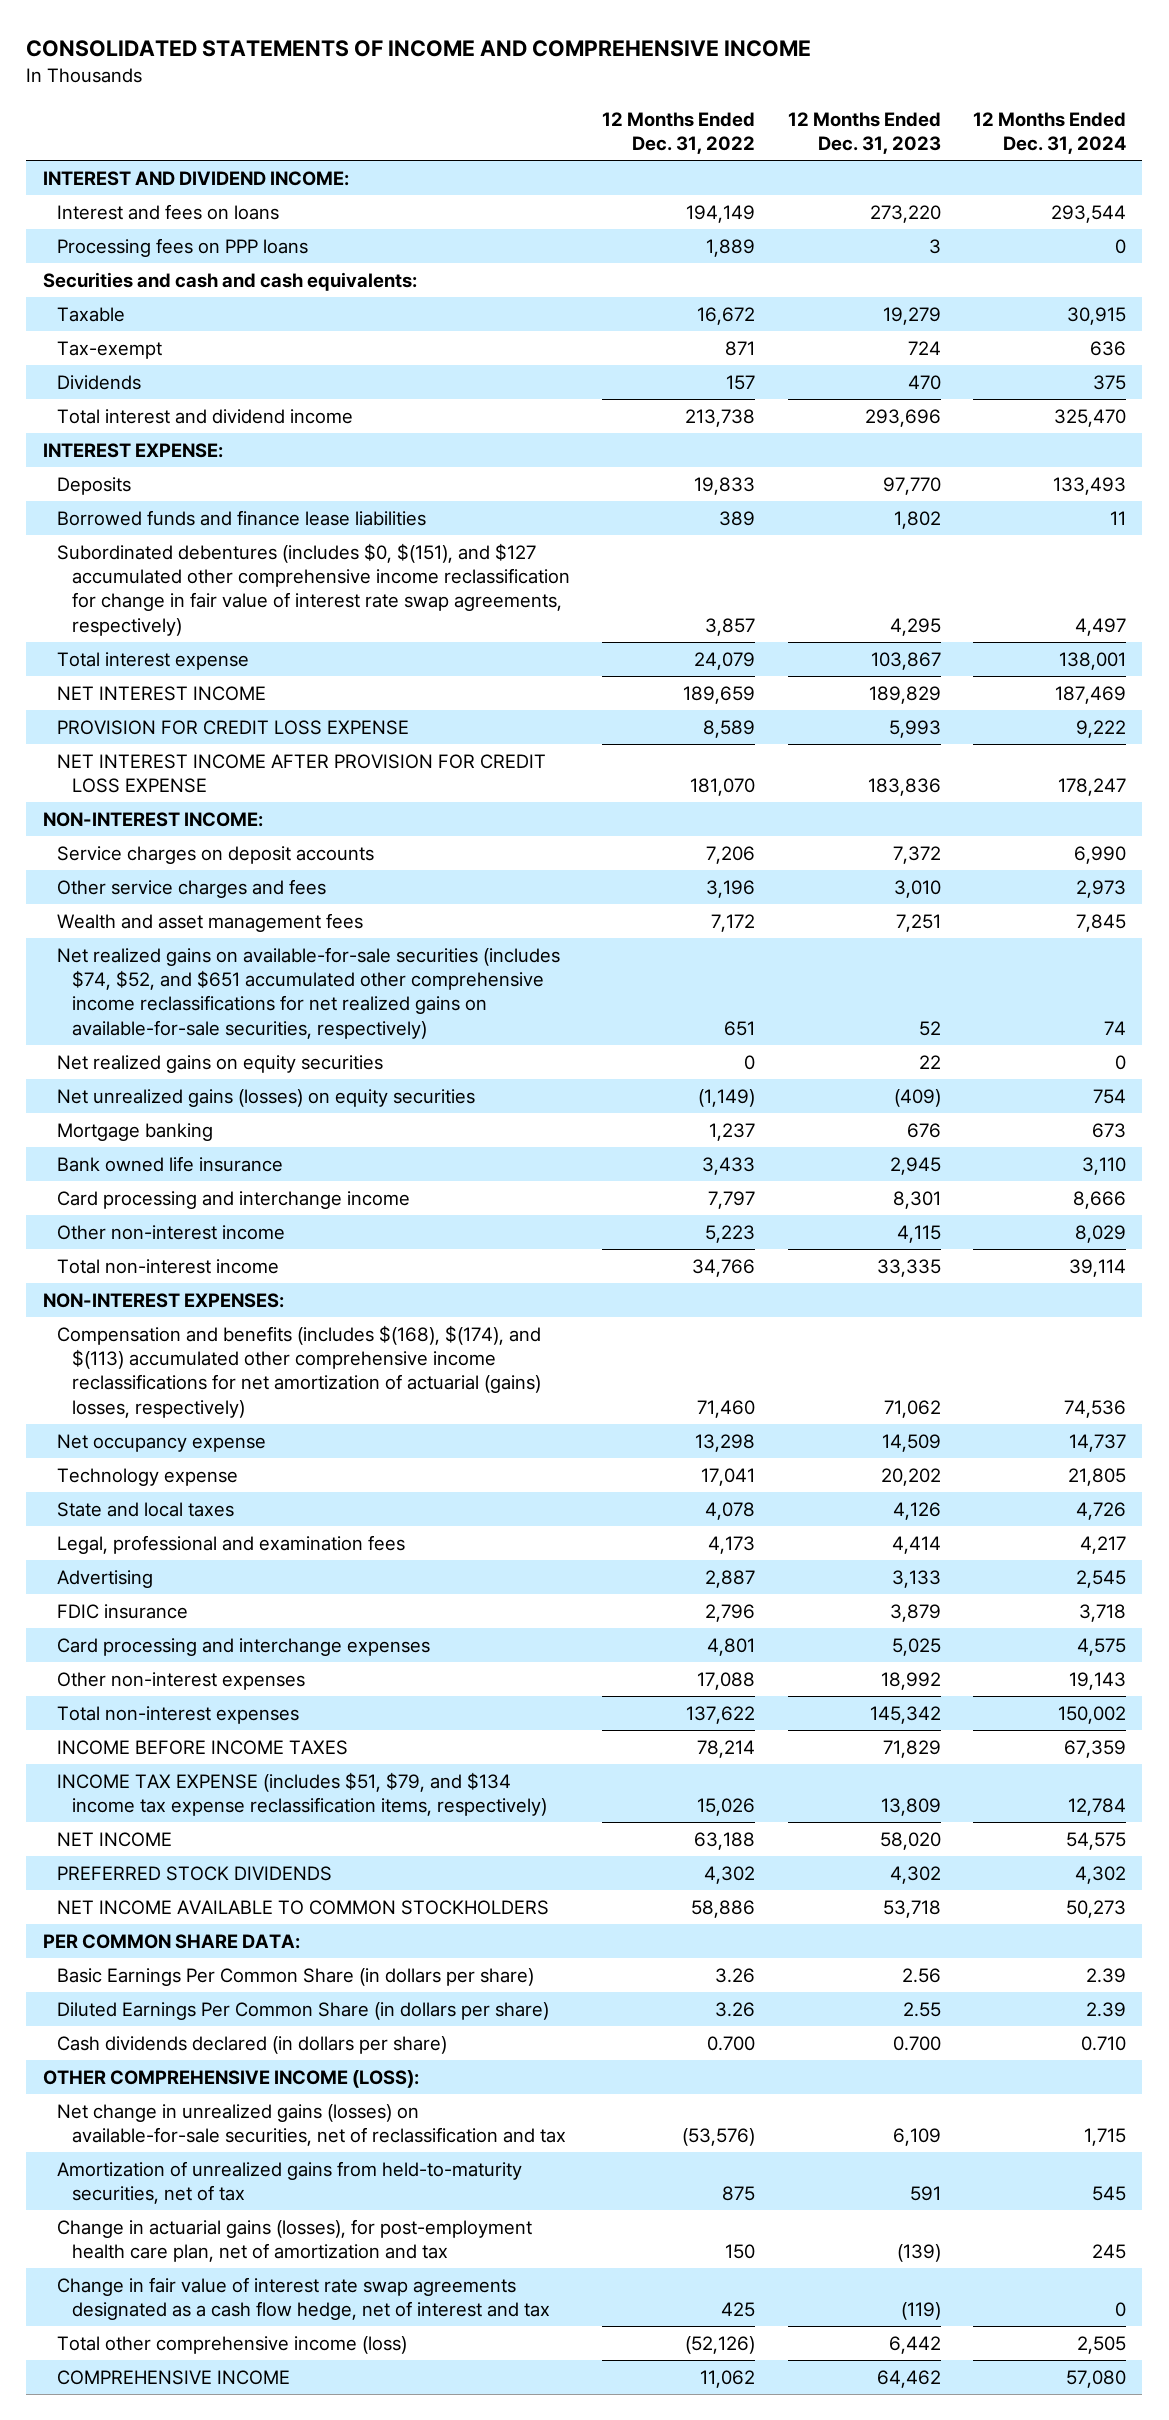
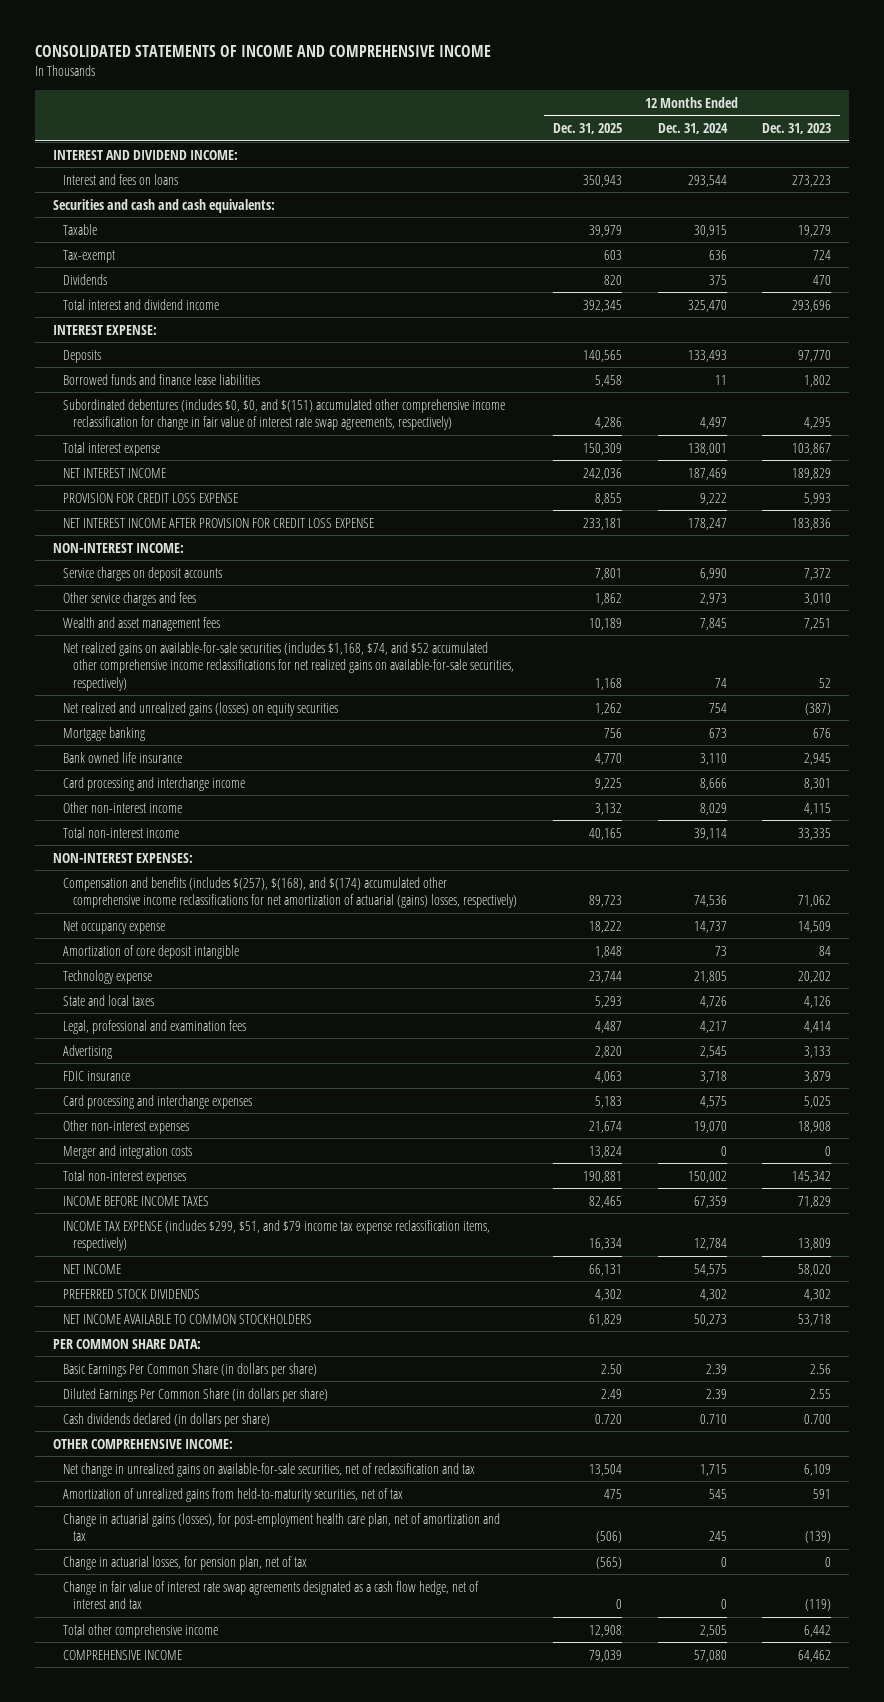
[602,111,756,154] 12 Months Ended Dec. 31, 2022 -> none
none -> [553,123,623,135] Dec. 31, 2025
[57,237,309,257] Processing fees on PPP loans -> none
[869,204,941,223] 273,220 -> [792,174,832,187] 273,223
[57,542,571,636] Subordinated debentures (includes $0, $(151), and $127 accumulated other comprehensive income reclassification for change in fair value of interest rate swap agreements, respectively) -> [63,398,506,431] Subordinated debentures (includes $0, $0, and $(151) accumulated other comprehensive income reclassification for change in fair value of interest rate swap agreements, respectively)
[57,1054,384,1073] Net realized gains on equity securities -> none
[57,946,561,1039] Net realized gains on available-for-sale securities (includes $74, $52, and $651 accumulated other comprehensive income reclassifications for net realized gains on available-for-sale securities, respectively) -> [63,641,515,691] Net realized gains on available-for-sale securities (includes $1,168, $74, and $52 accumulated other comprehensive income reclassifications for net realized gains on available-for-sale securities, respectively)
[57,1088,476,1107] Net unrealized gains (losses) on equity securities -> [63,701,339,716] Net realized and unrealized gains (losses) on equity securities
[893,1088,941,1107] (409) -> [805,702,832,715] (387)
[57,1324,542,1418] Compensation and benefits (includes $(168), $(174), and $(113) accumulated other comprehensive income reclassifications for net amortization of actuarial (gains) losses, respectively) -> [63,876,518,909] Compensation and benefits (includes $(257), $(168), and $(174) accumulated other comprehensive income reclassifications for net amortization of actuarial (gains) losses, respectively)
none -> [63,944,240,959] Amortization of core deposit intangible
[880,1671,941,1690] 18,992 -> [798,1120,832,1133] 18,908
[1068,1671,1126,1690] 19,143 -> [693,1120,727,1133] 19,070
none -> [63,1144,193,1159] Merger and integration costs
[57,1771,548,1817] INCOME TAX EXPENSE (includes $51, $79, and $134 income tax expense reclassification items, respectively) -> [63,1219,491,1252] INCOME TAX EXPENSE (includes $299, $51, and $79 income tax expense reclassification items, respectively)
[42,2069,419,2088] OTHER COMPREHENSIVE INCOME (LOSS): -> [53,1438,234,1449] OTHER COMPREHENSIVE INCOME:
[57,2103,567,2147] Net change in unrealized gains (losses) on available-for-sale securities, net of reclassification and tax -> [63,1462,476,1477] Net change in unrealized gains on available-for-sale securities, net of reclassification and tax
none -> [63,1555,308,1570] Change in actuarial losses, for pension plan, net of tax
[57,2335,408,2354] Total other comprehensive income (loss) -> [63,1623,219,1638] Total other comprehensive income

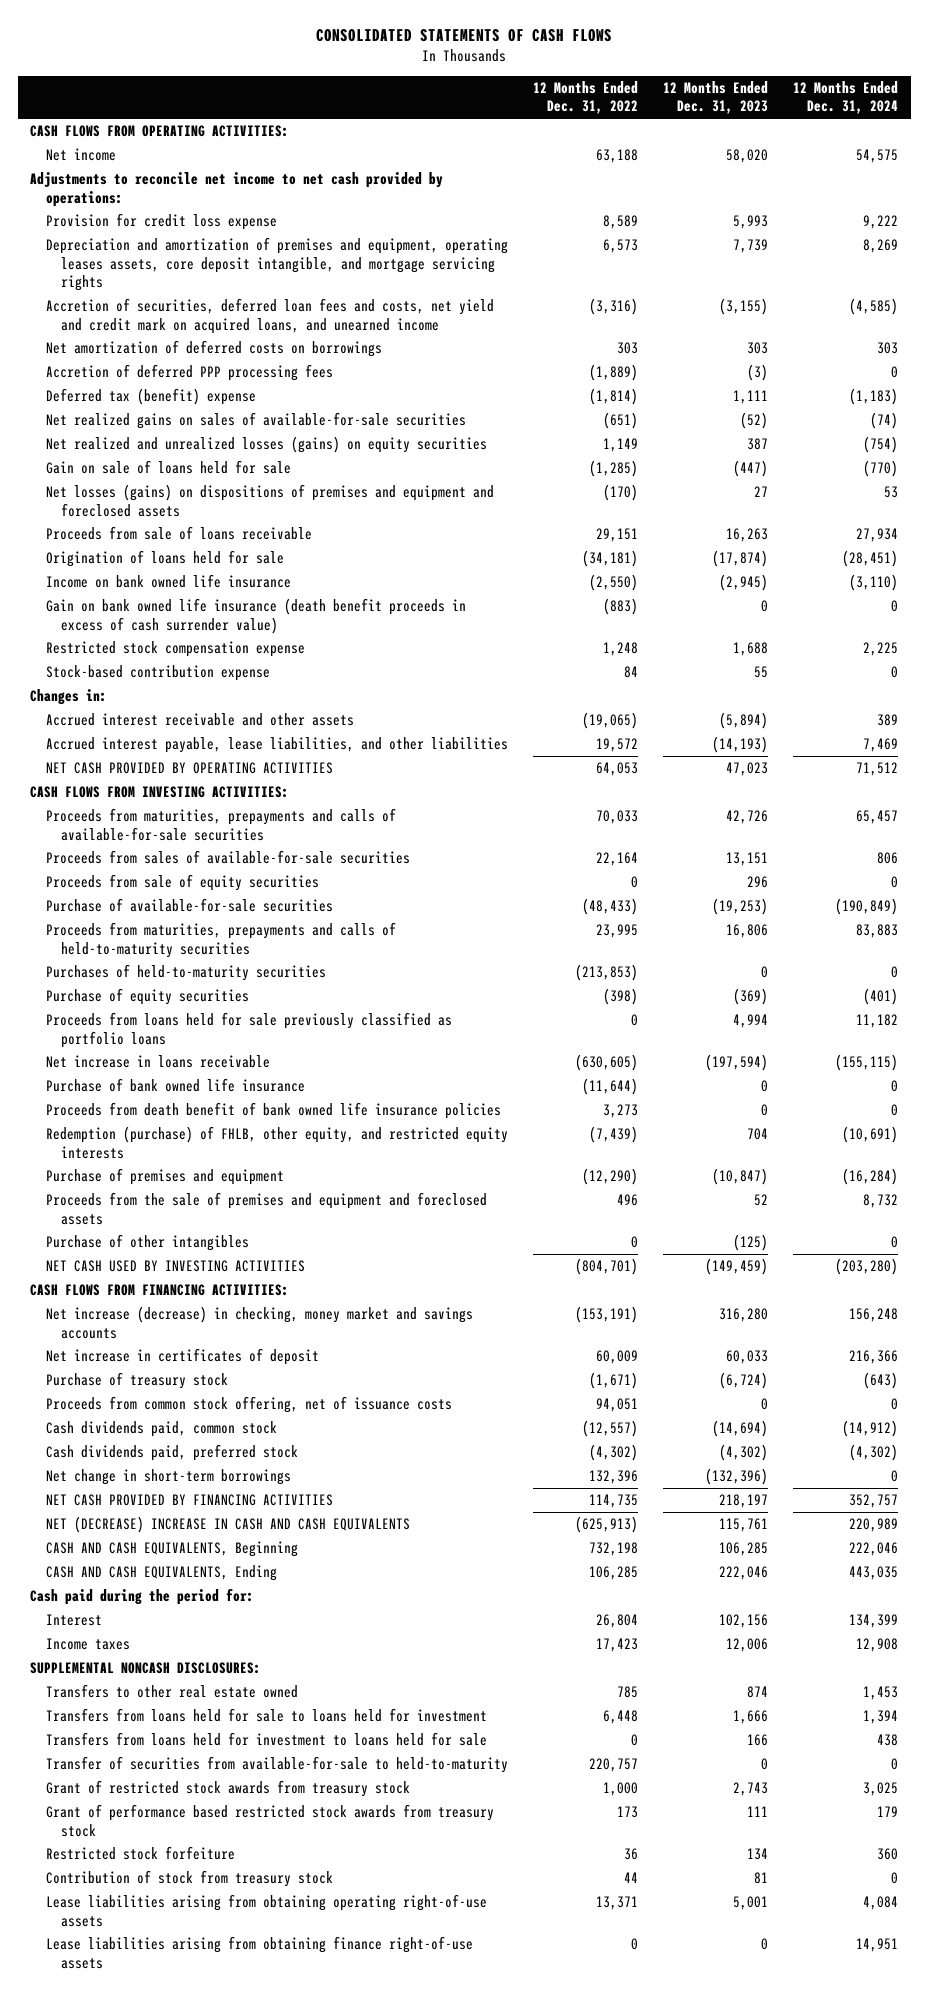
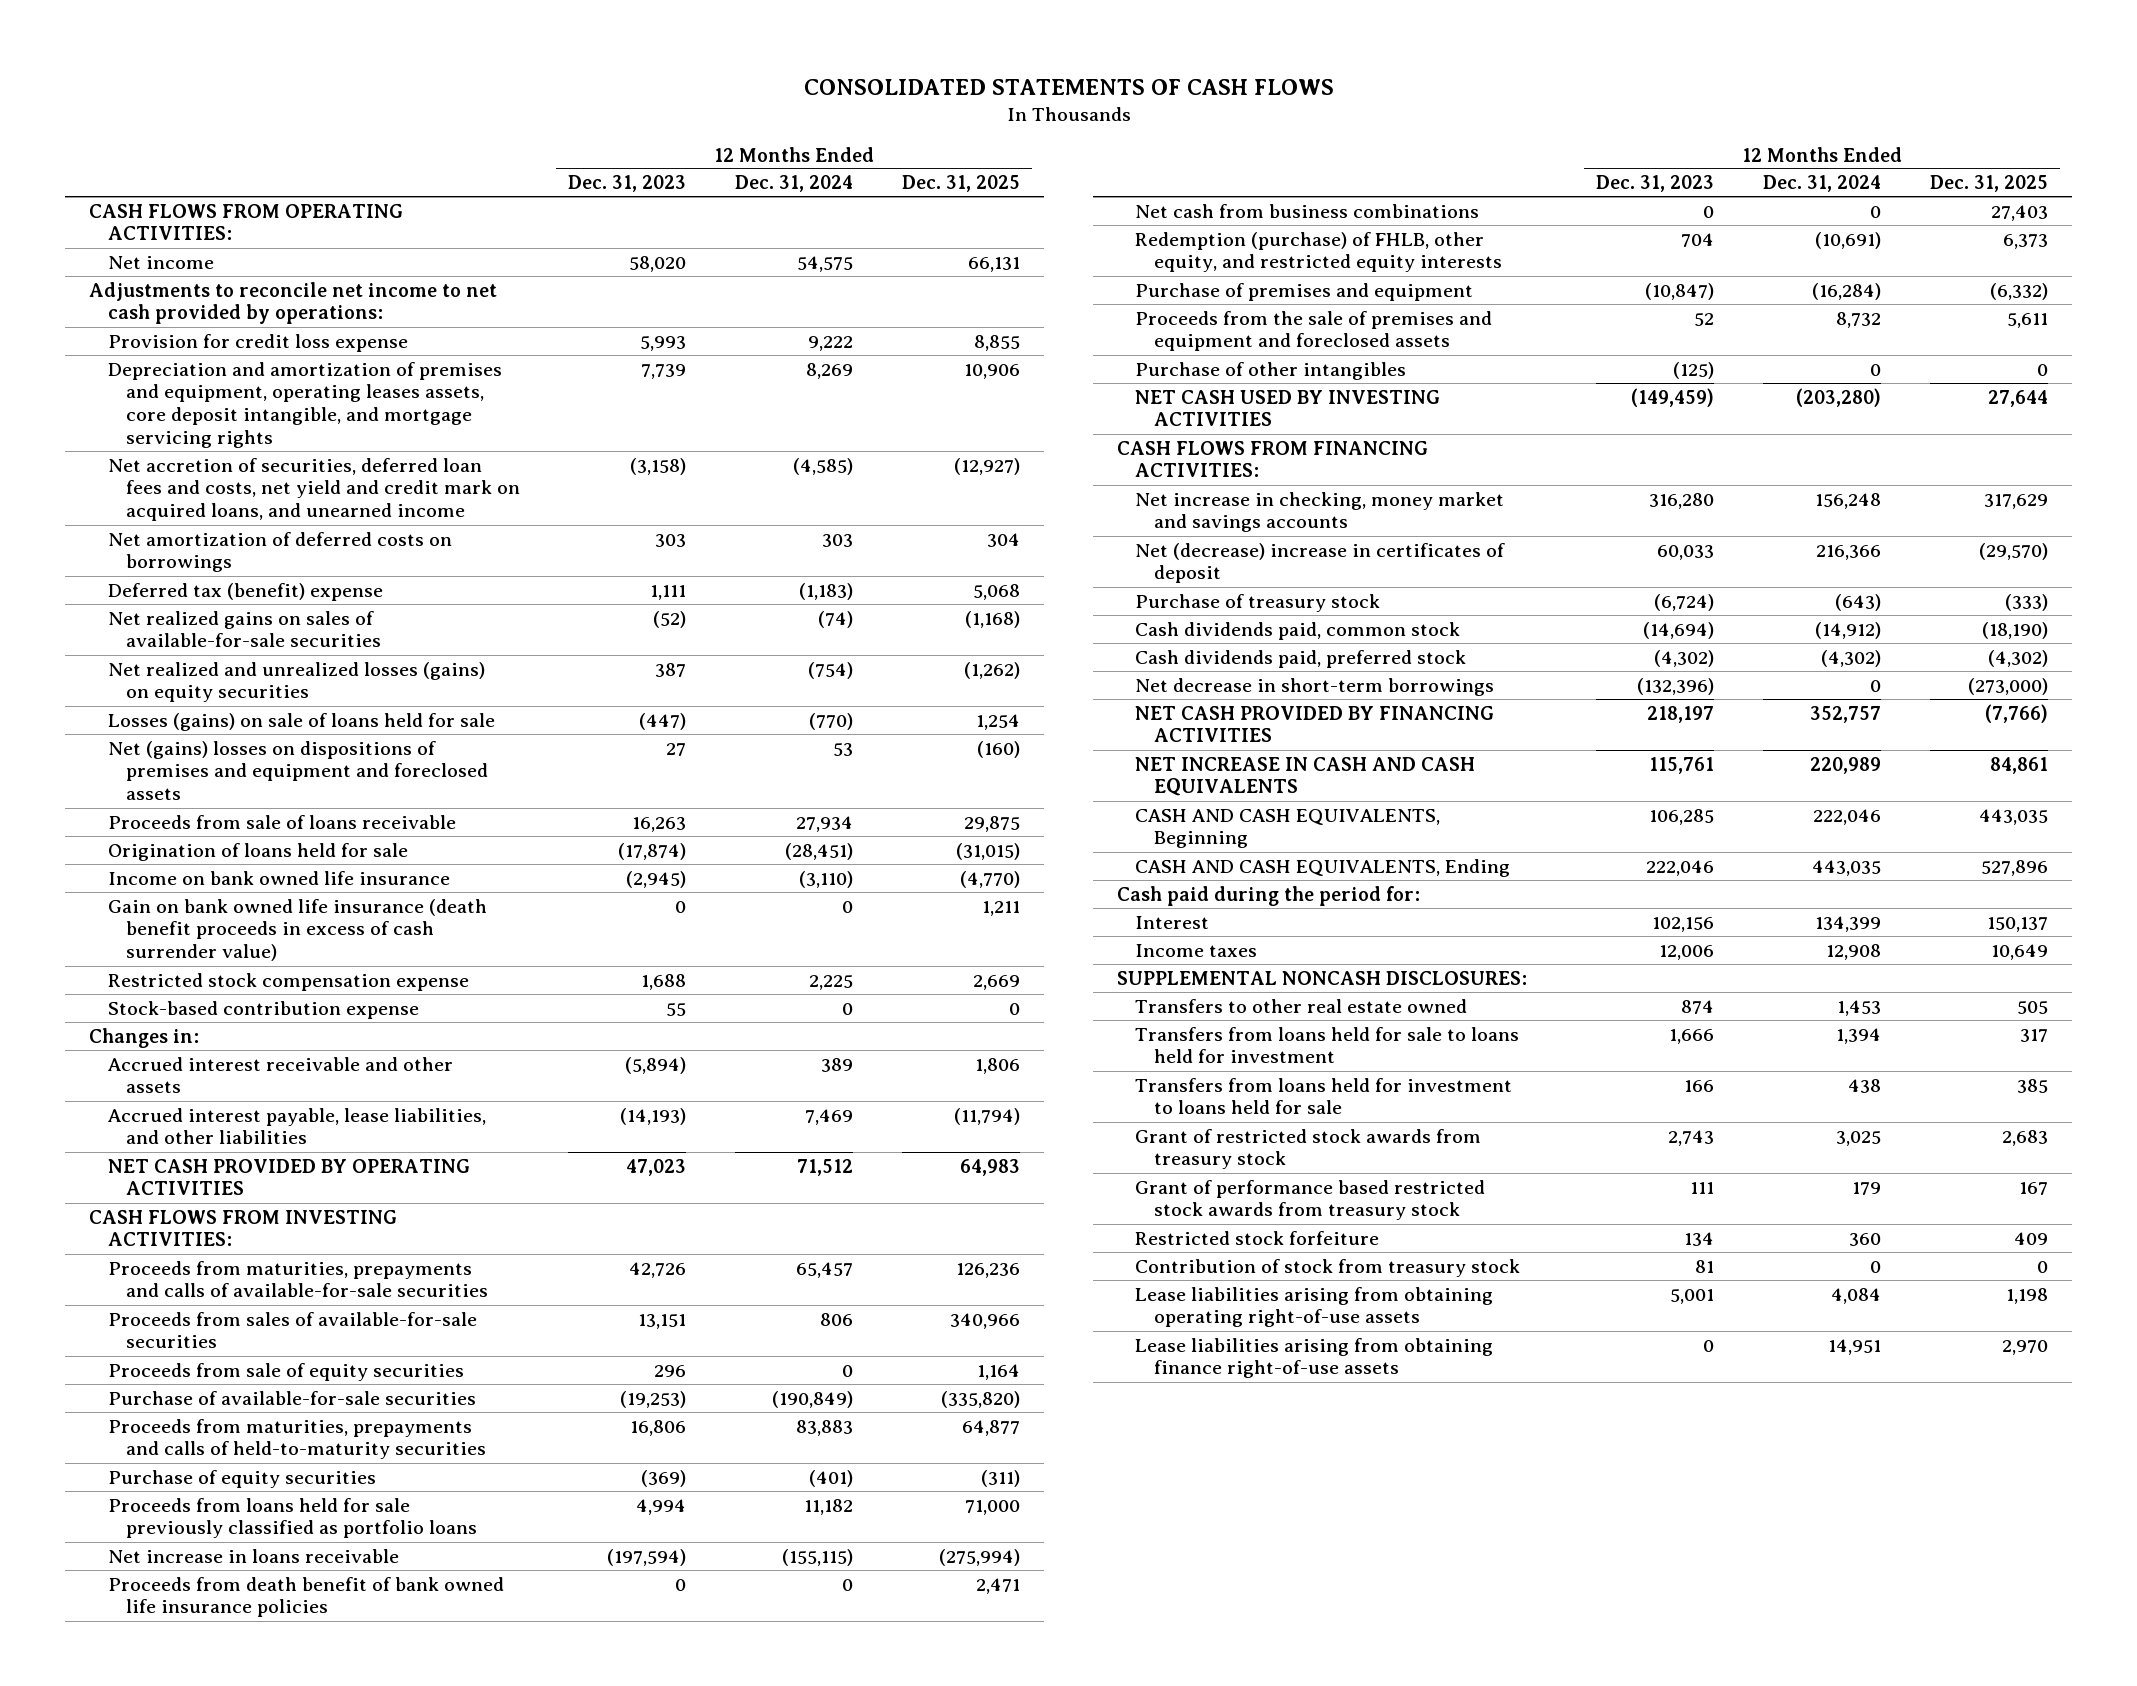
[532,81,638,115] 12 Months Ended Dec. 31, 2022 -> none
none -> [901,175,1020,193] Dec. 31, 2025
[45,298,494,334] Accretion of securities, deferred loan fees and costs, net yield and credit mark on acquired loans, and unearned income -> [107,457,520,522] Net accretion of securities, deferred loan fees and costs, net yield and credit mark on acquired loans, and unearned income
[718,298,768,316] (3,155) -> [630,457,687,475] (3,158)
[45,364,333,382] Accretion of deferred PPP processing fees -> none
[45,460,291,475] Gain on sale of loans held for sale -> [107,712,495,731] Losses (gains) on sale of loans held for sale
[45,484,494,517] Net losses (gains) on dispositions of premises and equipment and foreclosed assets -> [107,740,488,801] Net (gains) losses on dispositions of premises and equipment and foreclosed assets
[45,964,326,982] Purchases of held-to-maturity securities -> none
[45,1078,305,1093] Purchase of bank owned life insurance -> none
none -> [1135,203,1480,218] Net cash from business combinations
[45,1306,473,1339] Net increase (decrease) in checking, money market and savings accounts -> [1135,491,1505,533] Net increase in checking, money market and savings accounts
[45,1348,319,1366] Net increase in certificates of deposit -> [1135,542,1506,584] Net (decrease) increase in certificates of deposit
[45,1396,452,1414] Proceeds from common stock offering, net of issuance costs -> none
[45,1469,291,1486] Net change in short-term borrowings -> [1135,677,1495,696] Net decrease in short-term borrowings
[45,1516,410,1534] NET (DECREASE) INCREASE IN CASH AND CASH EQUIVALENTS -> [1135,756,1476,797] NET INCREASE IN CASH AND CASH EQUIVALENTS
[45,1756,508,1774] Transfer of securities from available-for-sale to held-to-maturity -> none

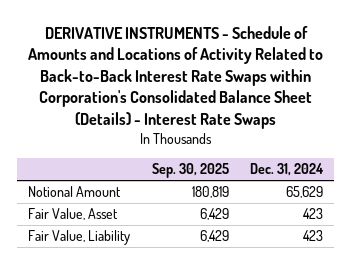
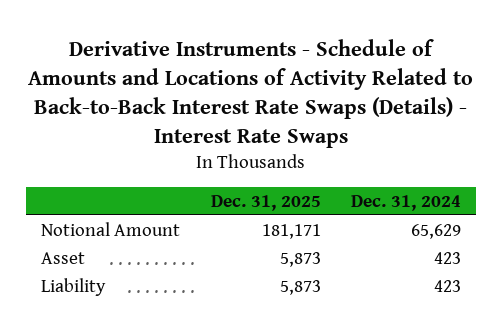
[27,25,323,130] DERIVATIVE INSTRUMENTS - Schedule of Amounts and Locations of Activity Related to Back-to-Back Interest Rate Swaps within Corporation's Consolidated Balance Sheet (Details) - Interest Rate Swaps -> [28,38,474,148] Derivative Instruments - Schedule of Amounts and Locations of Activity Related to Back-to-Back Interest Rate Swaps (Details) - Interest Rate Swaps
[151,163,229,179] Sep. 30, 2025 -> none
none -> [210,194,321,211] Dec. 31, 2025
[27,208,118,221] Fair Value, Asset -> [41,251,86,264] Asset
[27,230,130,246] Fair Value, Liability -> [41,277,107,296] Liability

